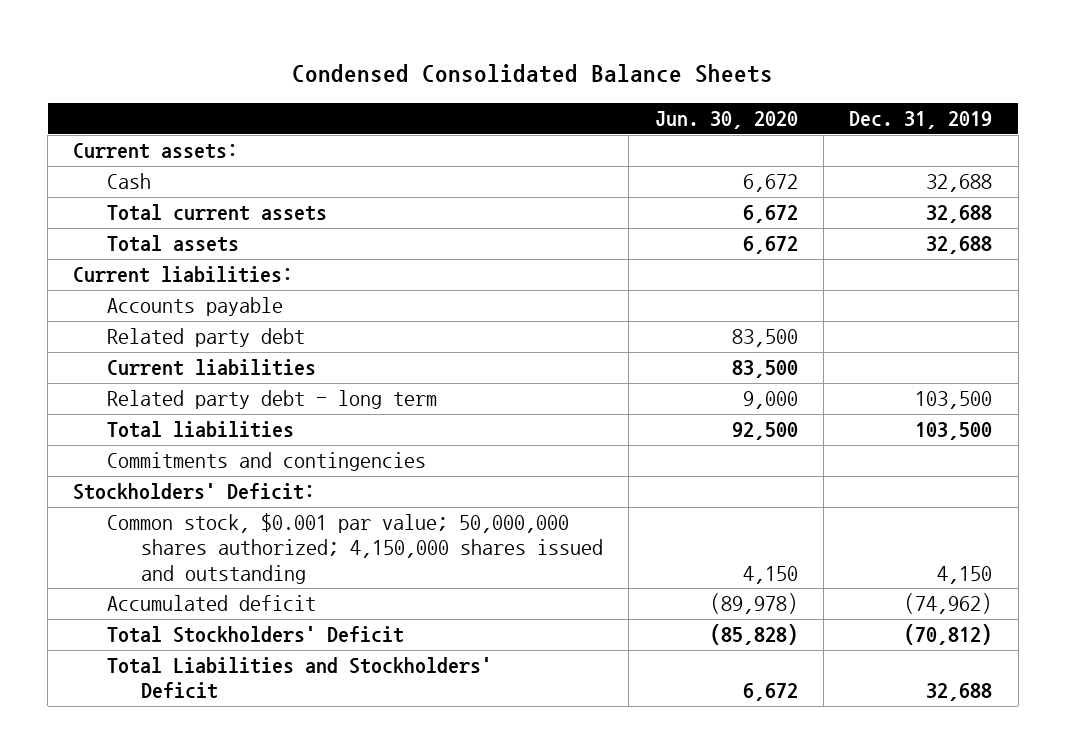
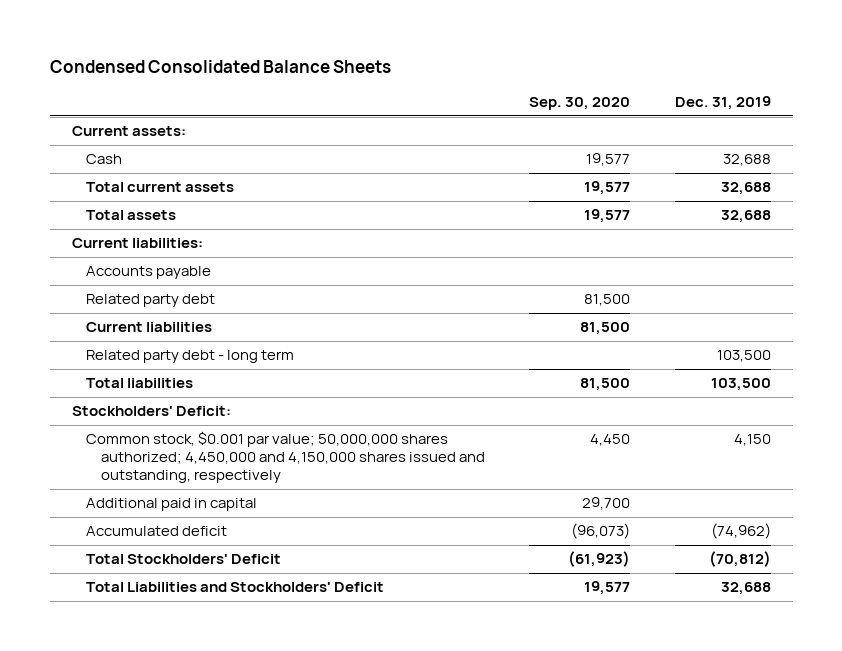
[654,111,798,130] Jun. 30, 2020 -> none
none -> [529,97,631,111] Sep. 30, 2020
[107,452,427,472] Commitments and contingencies -> none
[107,513,604,584] Common stock, $0.001 par value; 50,000,000 shares authorized; 4,150,000 shares issued and outstanding -> [86,431,486,484] Common stock, $0.001 par value; 50,000,000 shares authorized; 4,450,000 and 4,150,000 shares issued and outstanding, respectively
none -> [86,498,258,512] Additional paid in capital

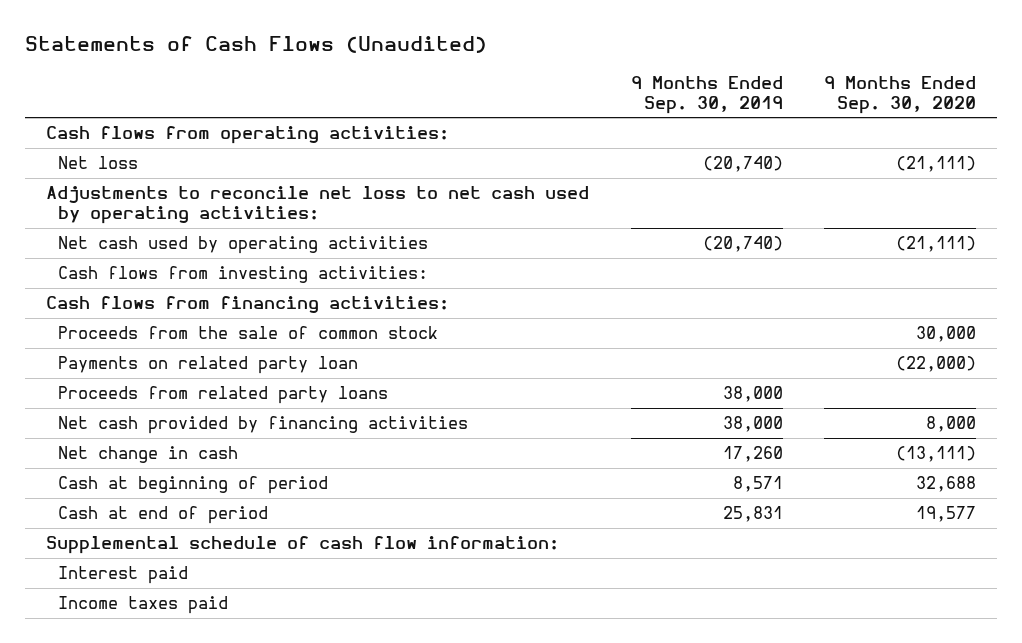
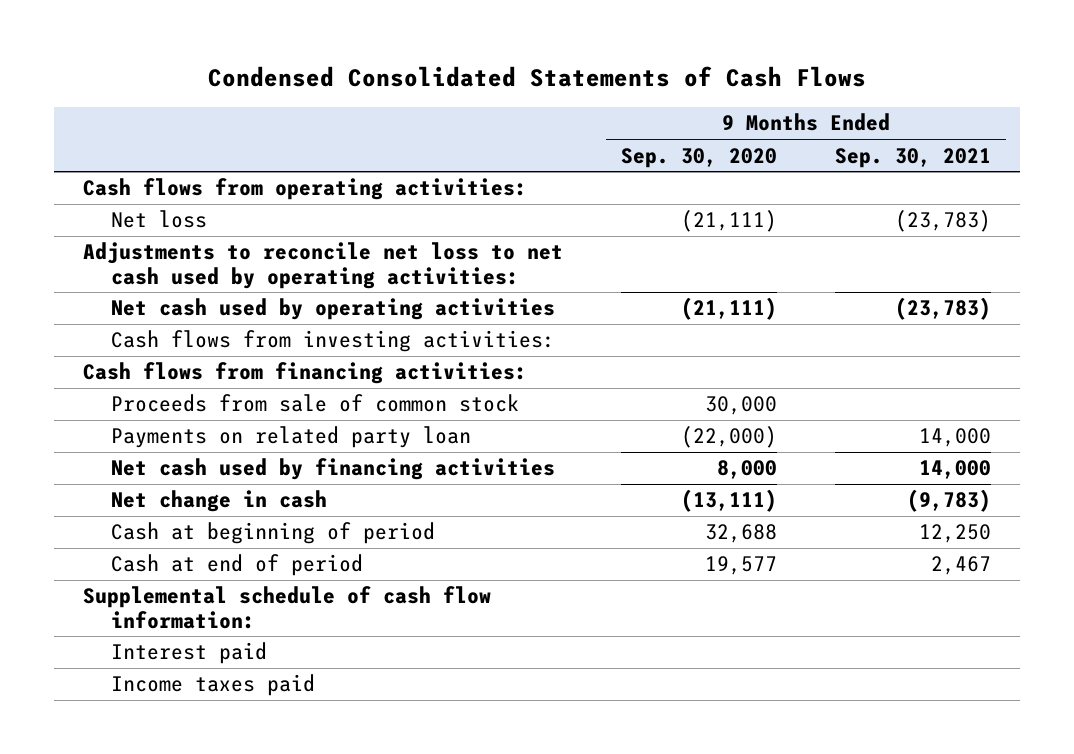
[25,36,488,54] Statements of Cash Flows (Unaudited) -> [208,66,867,88] Condensed Consolidated Statements of Cash Flows
[630,75,783,114] 9 Months Ended Sep. 30, 2019 -> none
none -> [835,147,992,168] Sep. 30, 2021
[58,326,439,340] Proceeds from the sale of common stock -> [111,394,520,413] Proceeds from sale of common stock
[58,386,389,405] Proceeds from related party loans -> none
[58,416,469,435] Net cash provided by financing activities -> [111,458,556,481] Net cash used by financing activities

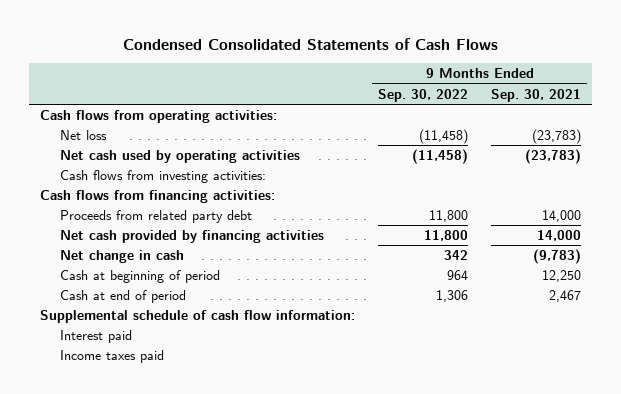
[621,147,778,168] Sep. 30, 2020 -> none
none -> [378,88,469,102] Sep. 30, 2022
[82,242,563,289] Adjustments to reconcile net loss to net cash used by operating activities: -> none
[111,394,520,413] Proceeds from sale of common stock -> none
[111,426,472,449] Payments on related party loan -> none
none -> [59,209,252,223] Proceeds from related party debt
[111,458,556,481] Net cash used by financing activities -> [59,229,324,243] Net cash provided by financing activities

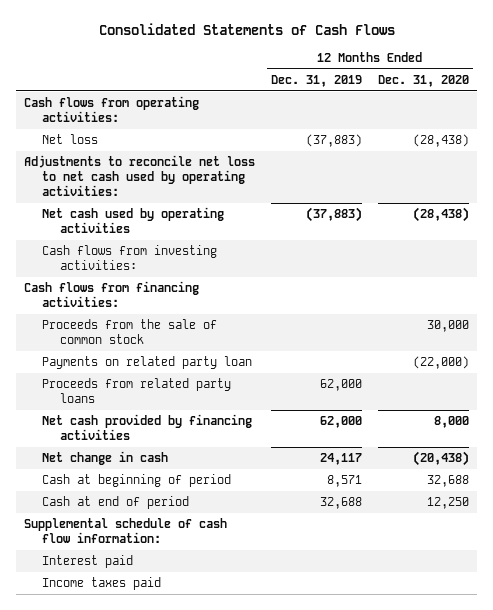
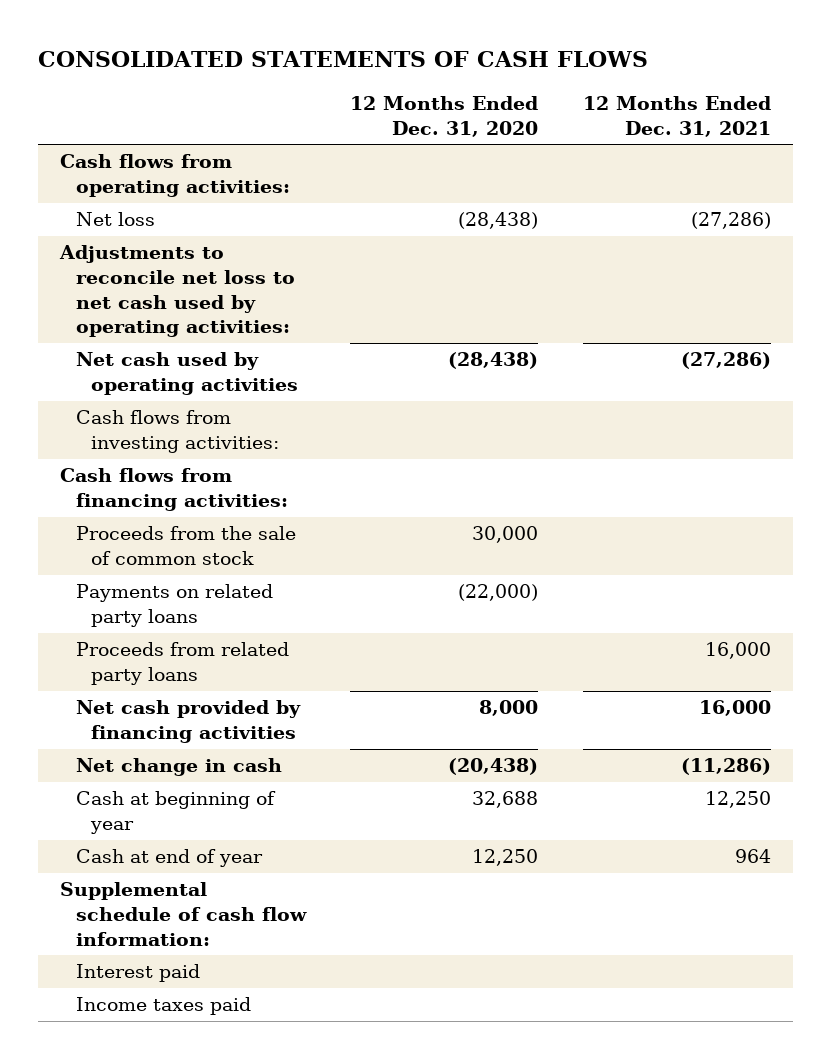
[98,22,395,35] Consolidated Statements of Cash Flows -> [37,51,648,68] CONSOLIDATED STATEMENTS OF CASH FLOWS
[271,74,363,87] Dec. 31, 2019 -> none
none -> [582,96,771,137] 12 Months Ended Dec. 31, 2021
[41,356,252,370] Payments on related party loan -> [75,584,273,628] Payments on related party loans
[41,474,231,488] Cash at beginning of period -> [75,791,276,835] Cash at beginning of year
[41,496,189,510] Cash at end of period -> [75,849,263,868] Cash at end of year

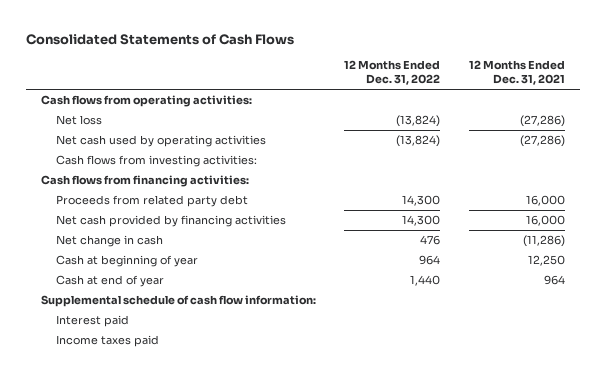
[37,51,648,68] CONSOLIDATED STATEMENTS OF CASH FLOWS -> [26,33,295,45] Consolidated Statements of Cash Flows
[350,96,539,137] 12 Months Ended Dec. 31, 2020 -> none
none -> [344,60,441,86] 12 Months Ended Dec. 31, 2022
[58,245,295,338] Adjustments to reconcile net loss to net cash used by operating activities: -> none
[75,526,296,566] Proceeds from the sale of common stock -> none
[75,584,273,628] Payments on related party loans -> none
[75,642,289,686] Proceeds from related party loans -> [55,195,248,208] Proceeds from related party debt

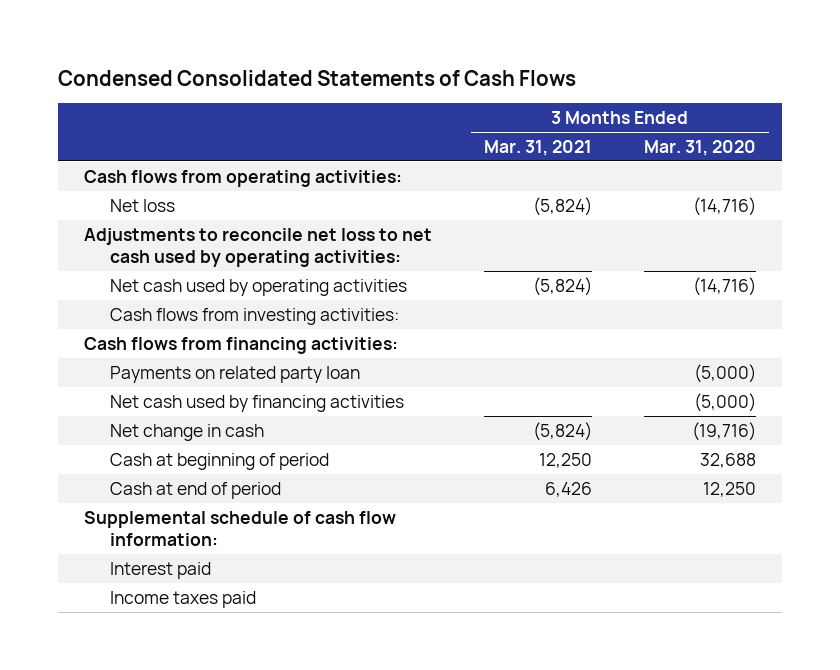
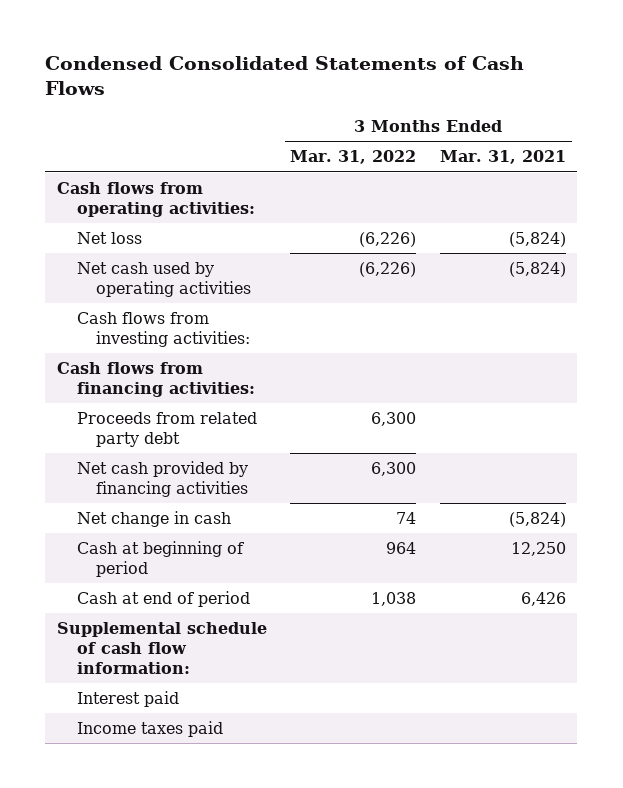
[643,139,756,156] Mar. 31, 2020 -> none
none -> [290,150,417,165] Mar. 31, 2022
[84,227,433,267] Adjustments to reconcile net loss to net cash used by operating activities: -> none
[109,365,360,383] Payments on related party loan -> none
none -> [76,412,257,447] Proceeds from related party debt
[109,394,404,412] Net cash used by financing activities -> [76,461,249,497] Net cash provided by financing activities

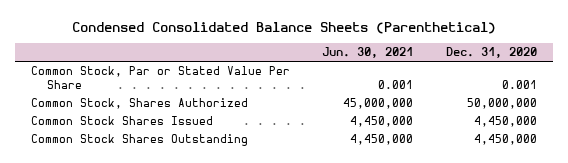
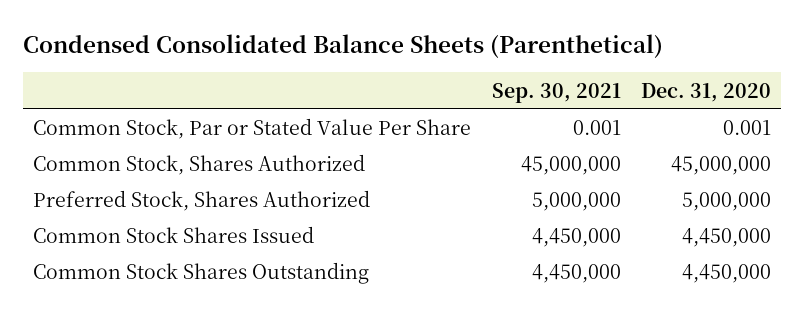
[322,47,414,59] Jun. 30, 2021 -> none
none -> [491,82,621,103] Sep. 30, 2021
[466,98,537,110] 50,000,000 -> [670,156,771,176] 45,000,000
none -> [33,190,371,212] Preferred Stock, Shares Authorized

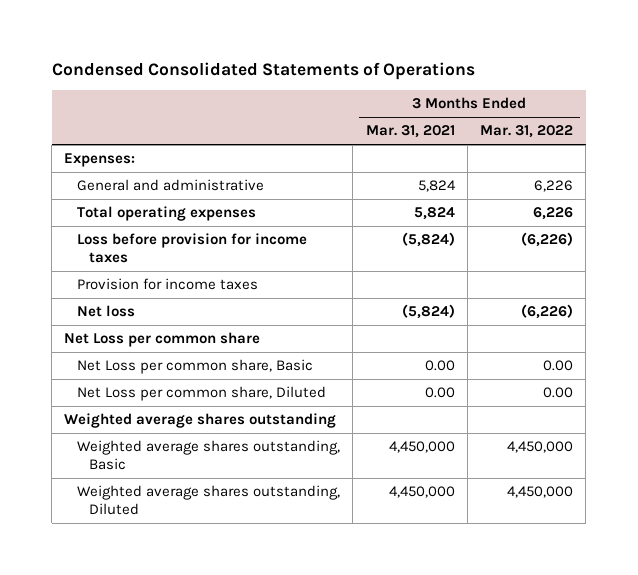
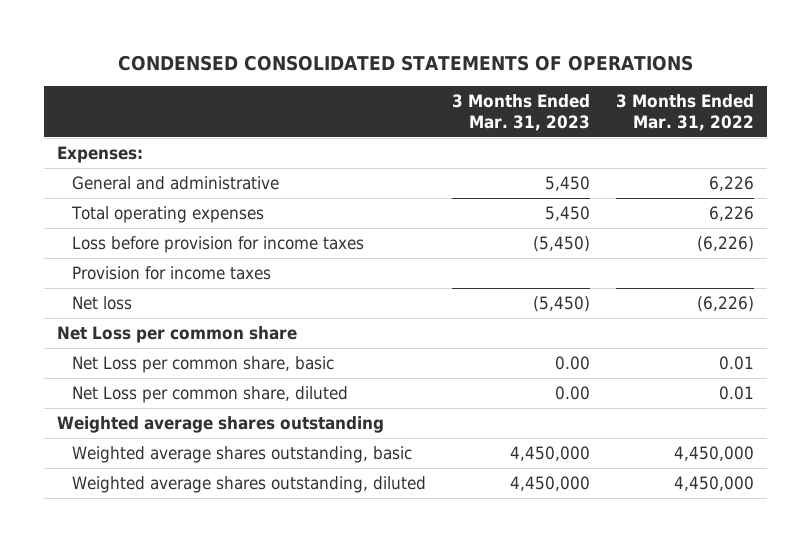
[51,61,475,80] Condensed Consolidated Statements of Operations -> [118,54,694,71] CONDENSED CONSOLIDATED STATEMENTS OF OPERATIONS
[365,125,455,139] Mar. 31, 2021 -> none
none -> [451,94,590,131] 3 Months Ended Mar. 31, 2023
[76,359,313,375] Net Loss per common share, Basic -> [71,355,334,373] Net Loss per common share, basic
[543,360,574,372] 0.00 -> [718,355,754,370] 0.01
[76,386,326,402] Net Loss per common share, Diluted -> [71,385,348,403] Net Loss per common share, diluted
[543,387,574,399] 0.00 -> [718,385,754,400] 0.01
[76,440,340,470] Weighted average shares outstanding, Basic -> [71,445,412,463] Weighted average shares outstanding, basic
[76,485,340,515] Weighted average shares outstanding, Diluted -> [71,475,426,493] Weighted average shares outstanding, diluted

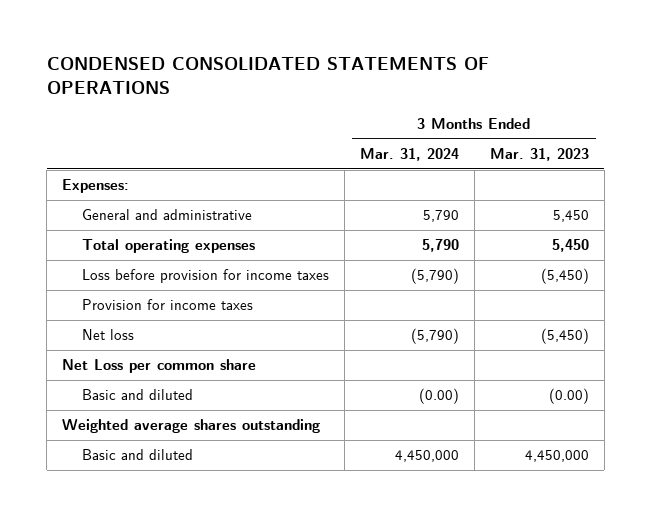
[615,94,754,131] 3 Months Ended Mar. 31, 2022 -> none
none -> [359,148,459,162] Mar. 31, 2024
[71,355,334,373] Net Loss per common share, basic -> none
[71,385,348,403] Net Loss per common share, diluted -> none
none -> [81,389,193,401] Basic and diluted
[71,475,426,493] Weighted average shares outstanding, diluted -> none
[71,445,412,463] Weighted average shares outstanding, basic -> [81,449,193,461] Basic and diluted

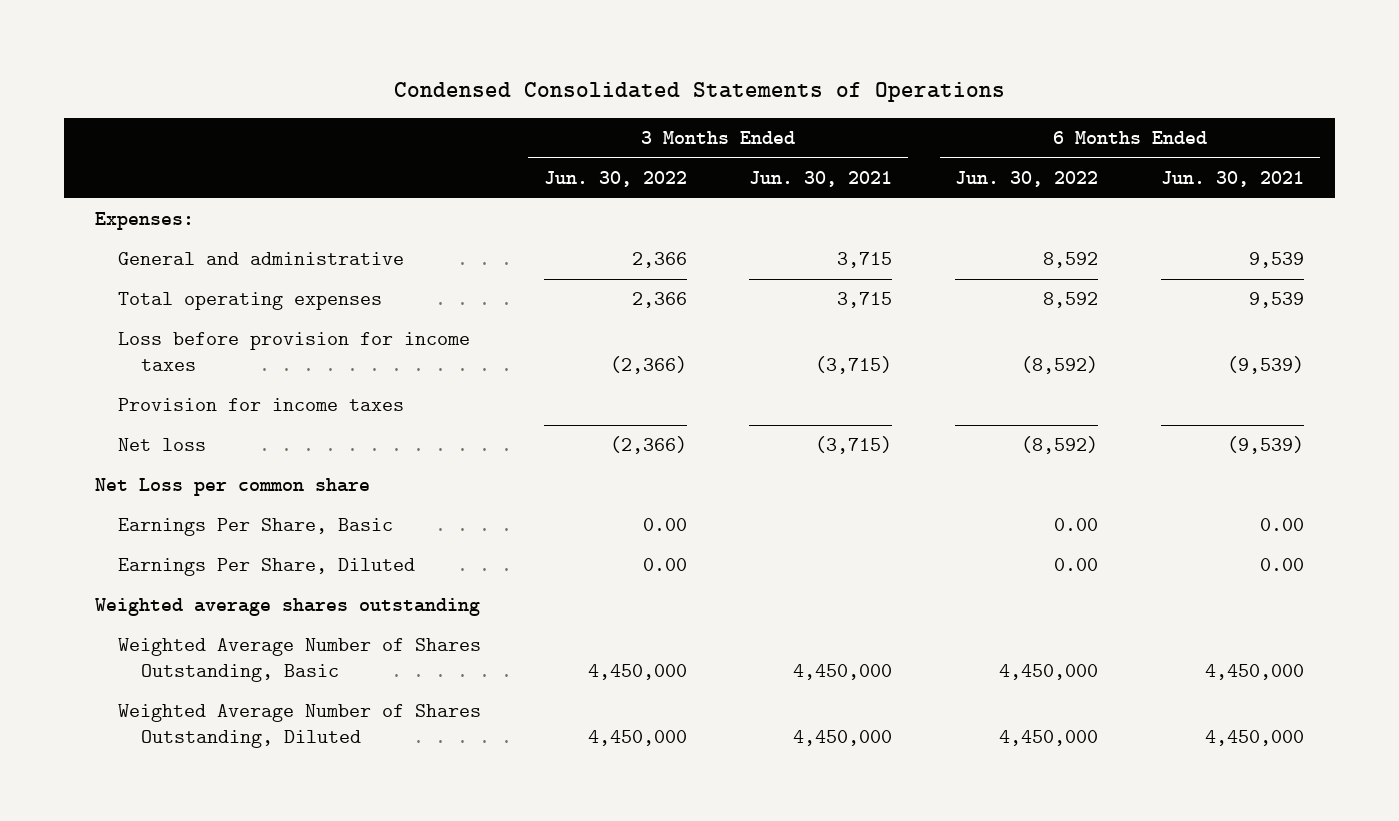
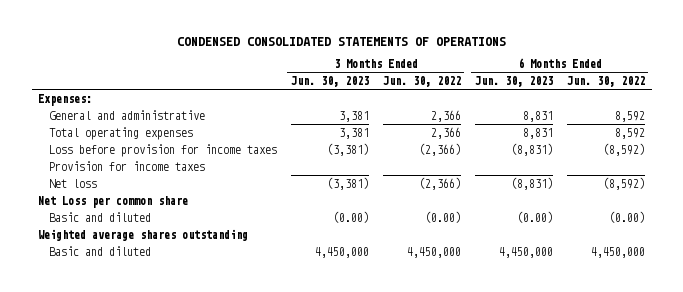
[393,81,1005,102] Condensed Consolidated Statements of Operations -> [176,36,506,46] CONDENSED CONSOLIDATED STATEMENTS OF OPERATIONS
[749,171,893,188] Jun. 30, 2021 -> none
[1160,171,1304,188] Jun. 30, 2021 -> none
none -> [290,76,369,88] Jun. 30, 2023
none -> [474,76,553,88] Jun. 30, 2023
[118,518,394,537] Earnings Per Share, Basic -> none
[118,558,416,577] Earnings Per Share, Diluted -> none
none -> [48,211,151,222] Basic and diluted
[118,704,482,749] Weighted Average Number of Shares Outstanding, Diluted -> none
[118,638,482,683] Weighted Average Number of Shares Outstanding, Basic -> [48,245,151,256] Basic and diluted

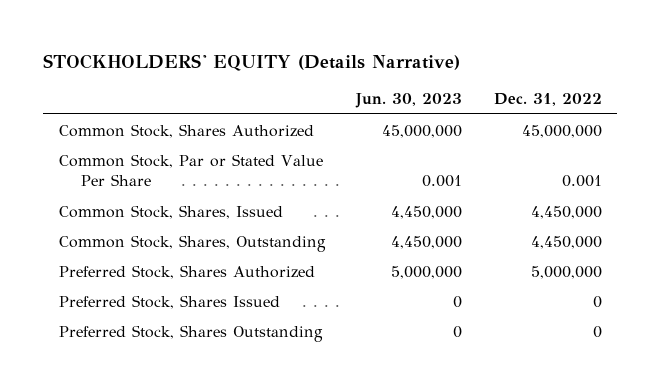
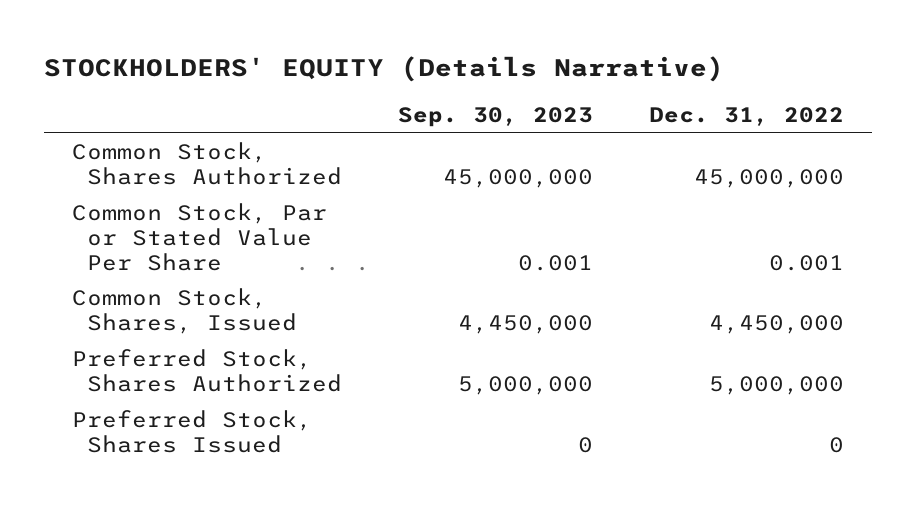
[355,93,463,109] Jun. 30, 2023 -> none
none -> [398,107,594,128] Sep. 30, 2023
[58,234,326,252] Common Stock, Shares, Outstanding -> none
[58,324,323,342] Preferred Stock, Shares Outstanding -> none

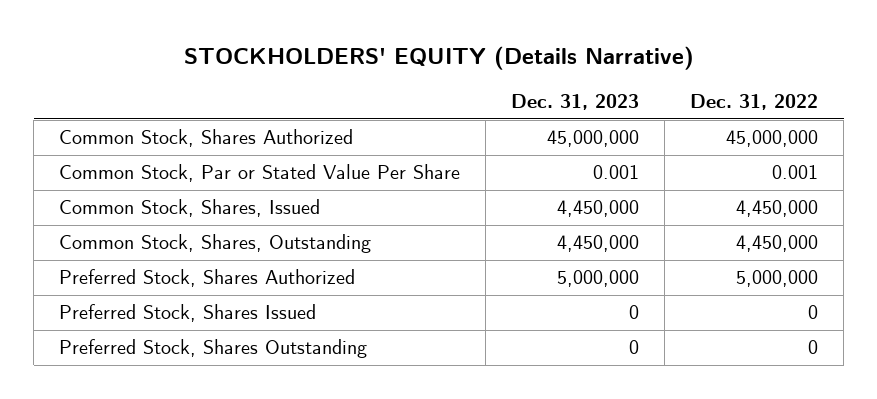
[398,107,594,128] Sep. 30, 2023 -> none
none -> [511,93,640,110] Dec. 31, 2023
none -> [59,234,372,254] Common Stock, Shares, Outstanding
none -> [59,339,368,359] Preferred Stock, Shares Outstanding

